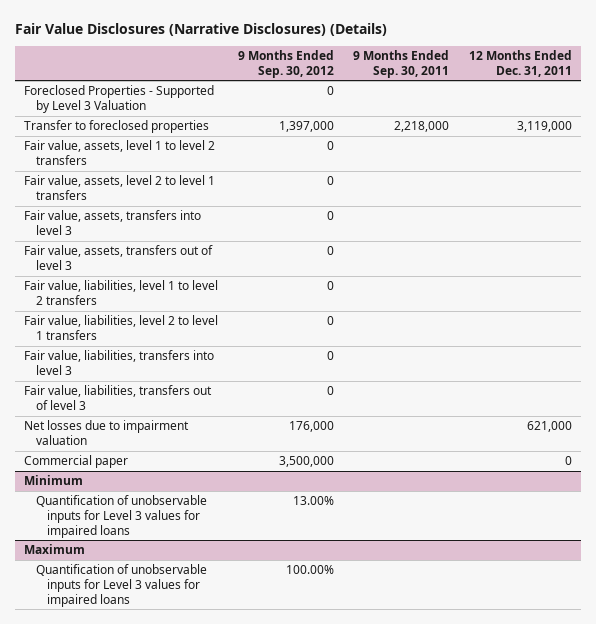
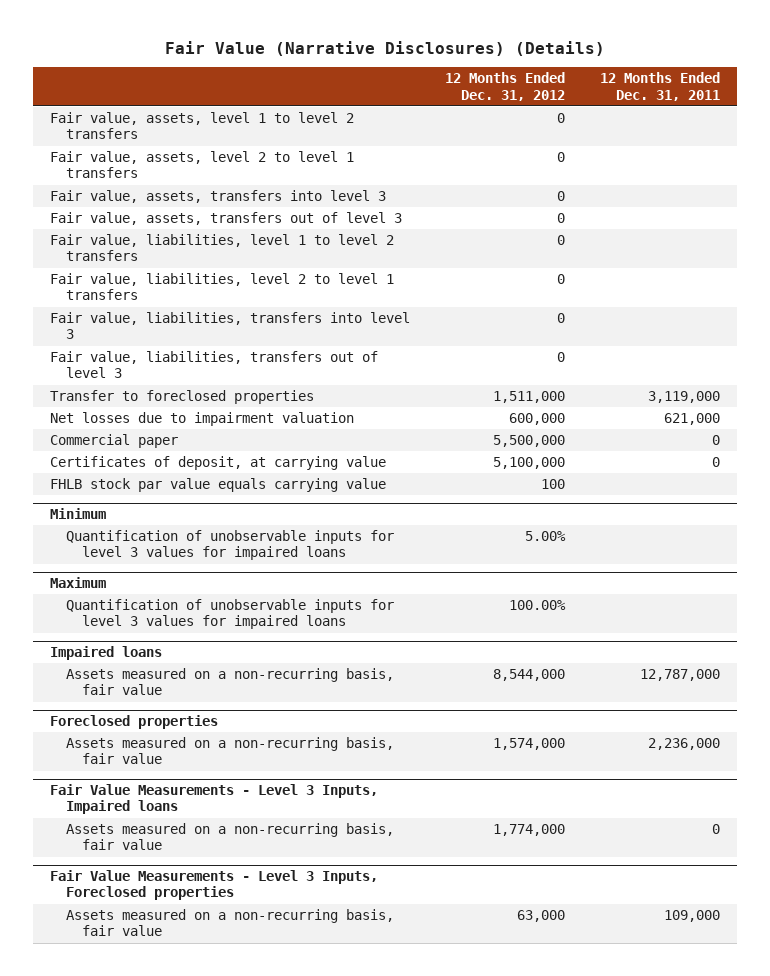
[14,22,387,36] Fair Value Disclosures (Narrative Disclosures) (Details) -> [164,40,605,56] Fair Value (Narrative Disclosures) (Details)
[237,50,334,78] 9 Months Ended Sep. 30, 2012 -> none
[353,50,450,78] 9 Months Ended Sep. 30, 2011 -> none
none -> [444,72,565,101] 12 Months Ended Dec. 31, 2012
[24,85,215,114] Foreclosed Properties - Supported by Level 3 Valuation -> none
[24,120,210,134] Transfer to foreclosed properties -> [50,390,315,405] Transfer to foreclosed properties
none -> [50,456,387,471] Certificates of deposit, at carrying value
none -> [50,478,387,493] FHLB stock par value equals carrying value
[35,495,207,538] Quantification of unobservable inputs for Level 3 values for impaired loans -> [66,530,395,561] Quantification of unobservable inputs for level 3 values for impaired loans
[35,564,207,607] Quantification of unobservable inputs for Level 3 values for impaired loans -> [66,599,395,630] Quantification of unobservable inputs for level 3 values for impaired loans
none -> [50,646,163,661] Impaired loans
none -> [66,668,395,696] Assets measured on a non-recurring basis, fair value
none -> [50,715,219,730] Foreclosed properties
none -> [66,737,395,765] Assets measured on a non-recurring basis, fair value
none -> [50,784,379,815] Fair Value Measurements - Level 3 Inputs, Impaired loans
none -> [66,823,395,851] Assets measured on a non-recurring basis, fair value
none -> [50,870,379,901] Fair Value Measurements - Level 3 Inputs, Foreclosed properties
none -> [66,909,395,937] Assets measured on a non-recurring basis, fair value

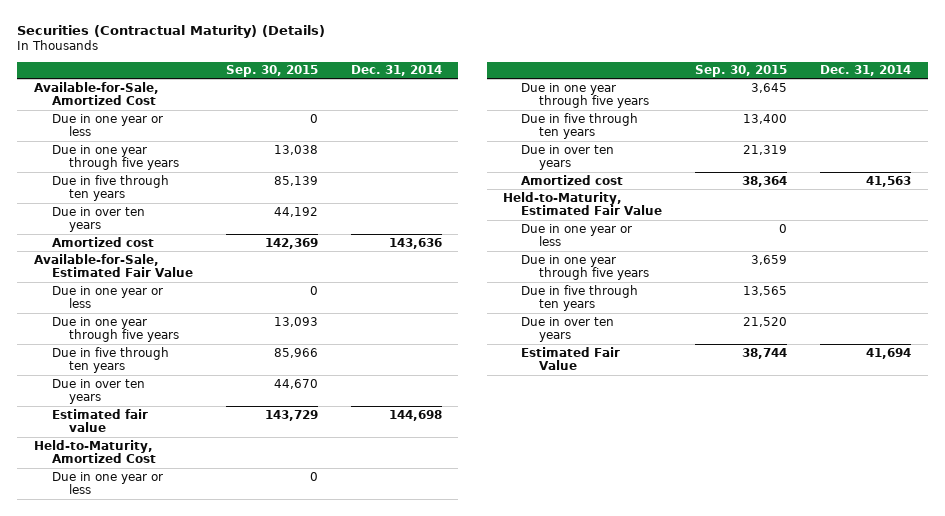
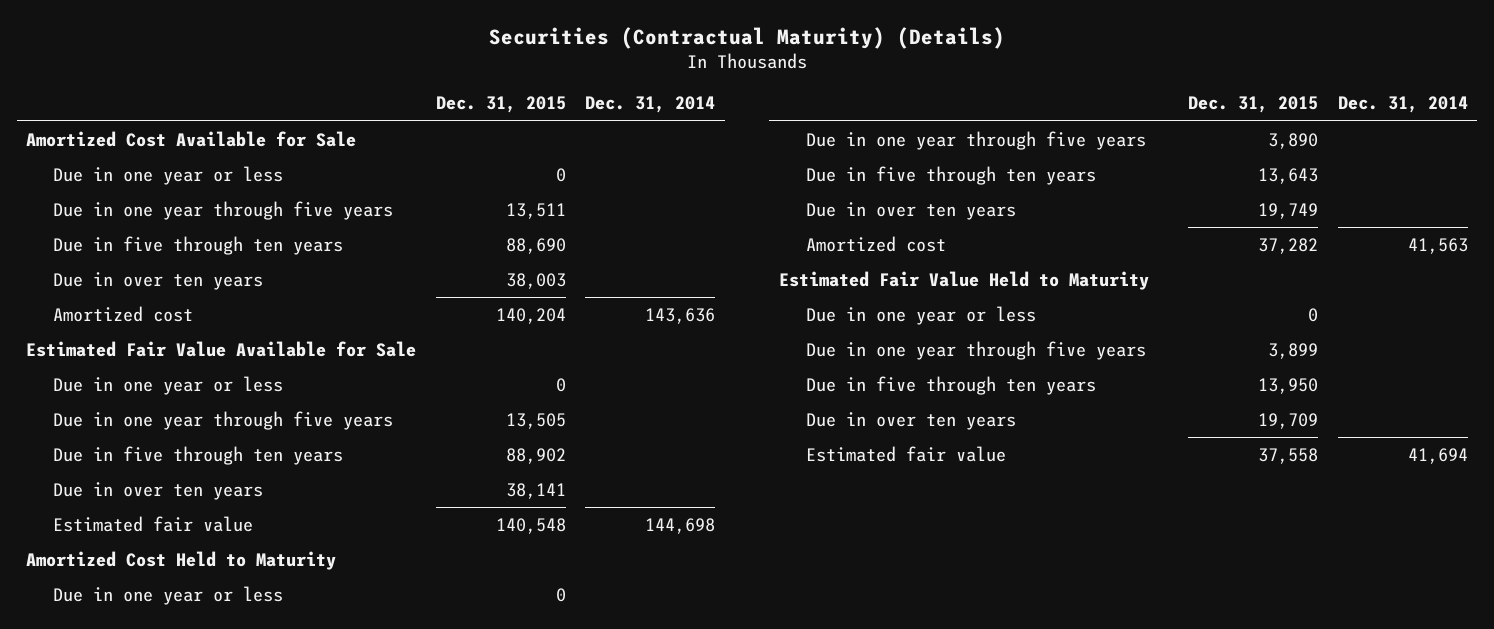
[225,65,318,78] Sep. 30, 2015 -> none
none -> [435,96,566,114] Dec. 31, 2015
[33,81,159,106] Available-for-Sale, Amortized Cost -> [26,130,357,147] Amortized Cost Available for Sale
[33,253,193,278] Available-for-Sale, Estimated Fair Value -> [26,340,417,357] Estimated Fair Value Available for Sale
[33,439,156,464] Held-to-Maturity, Amortized Cost -> [26,550,337,570] Amortized Cost Held to Maturity
[503,191,663,216] Held-to-Maturity, Estimated Fair Value -> [778,270,1149,290] Estimated Fair Value Held to Maturity
[521,346,621,371] Estimated Fair Value -> [806,445,1007,462] Estimated fair value

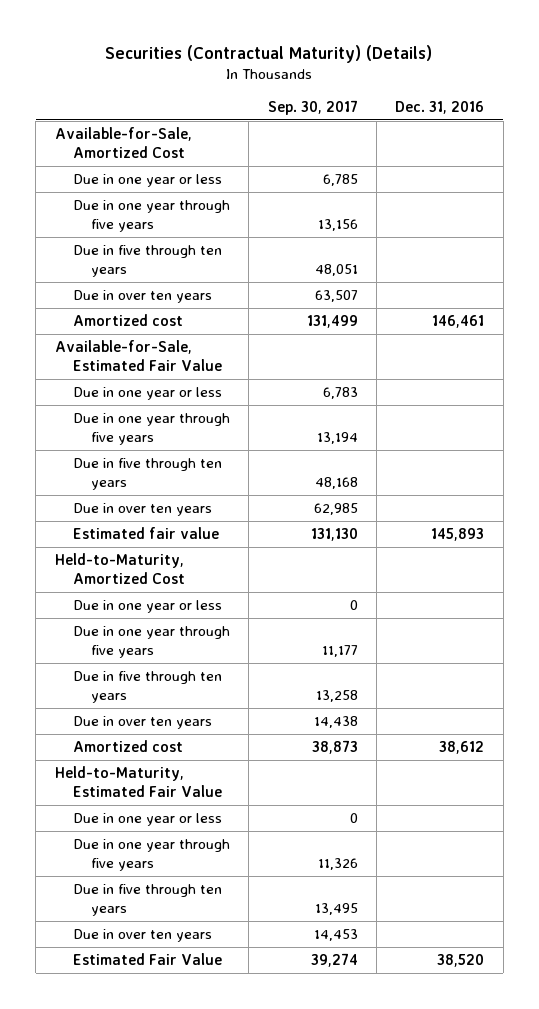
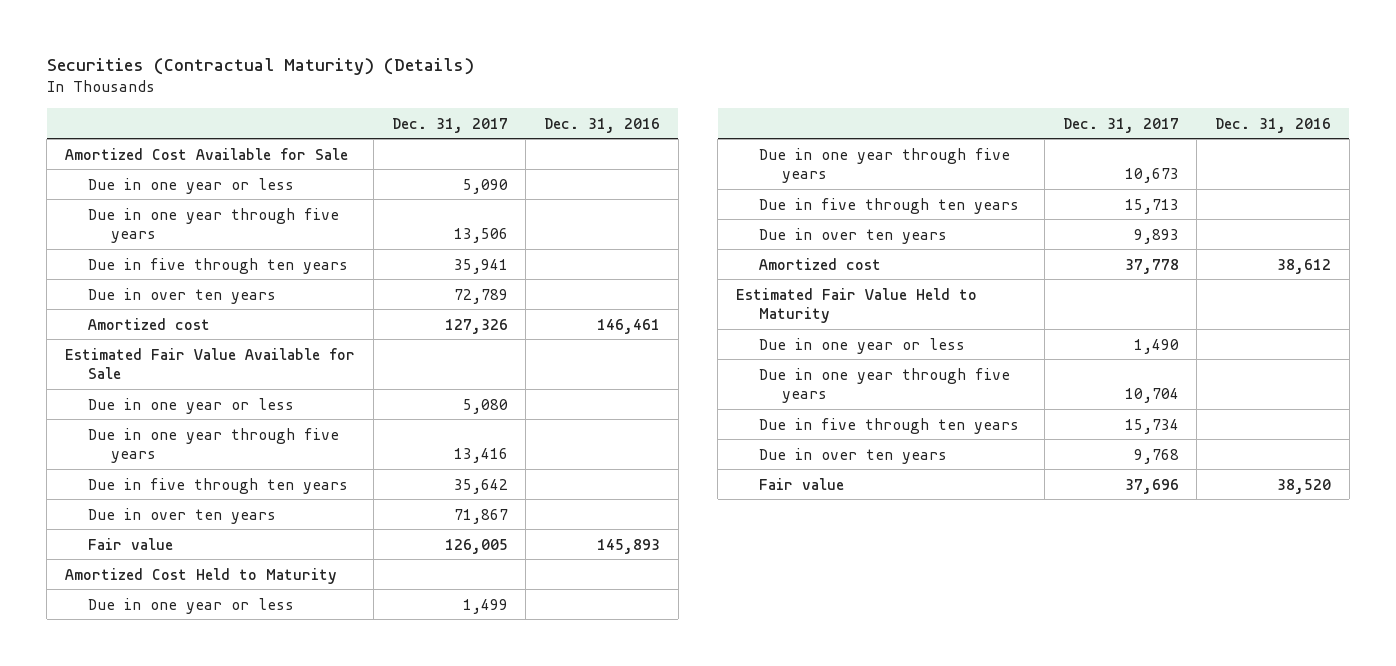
[267,99,358,115] Sep. 30, 2017 -> none
none -> [391,117,508,133] Dec. 31, 2017
[54,127,192,158] Available-for-Sale, Amortized Cost -> [64,147,348,160] Amortized Cost Available for Sale
[54,340,222,371] Available-for-Sale, Estimated Fair Value -> [64,347,355,380] Estimated Fair Value Available for Sale
[72,527,219,540] Estimated fair value -> [88,537,174,550] Fair value
[54,553,185,584] Held-to-Maturity, Amortized Cost -> [64,567,337,584] Amortized Cost Held to Maturity
[54,766,222,797] Held-to-Maturity, Estimated Fair Value -> [735,287,977,324] Estimated Fair Value Held to Maturity
[72,953,222,966] Estimated Fair Value -> [759,477,845,490] Fair value

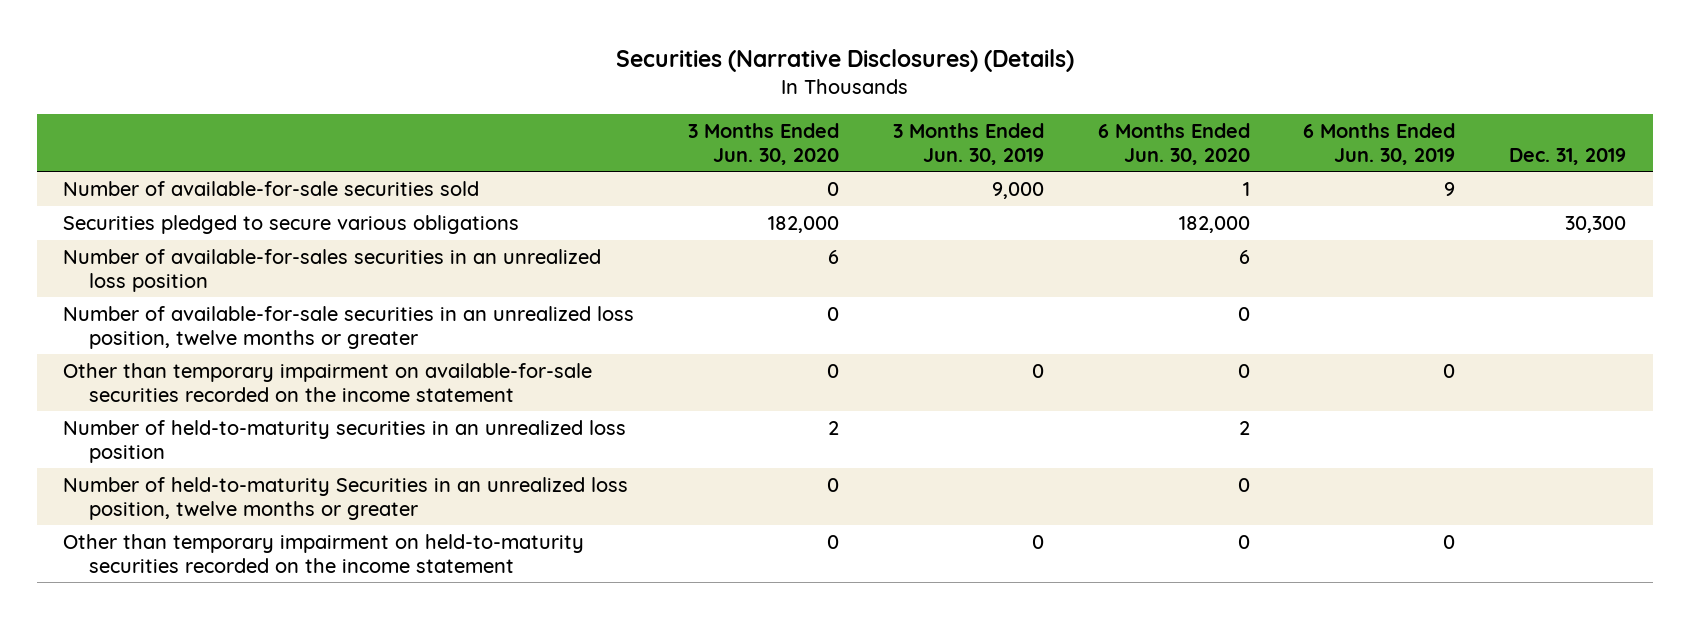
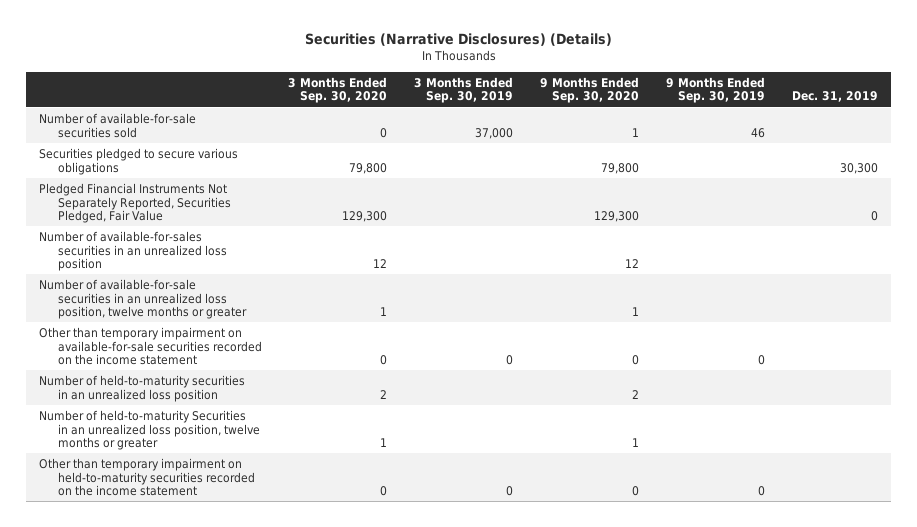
[688,122,840,165] 3 Months Ended Jun. 30, 2020 -> none
[892,122,1044,165] 3 Months Ended Jun. 30, 2019 -> none
[1097,122,1250,165] 6 Months Ended Jun. 30, 2020 -> none
[1303,122,1456,165] 6 Months Ended Jun. 30, 2019 -> none
none -> [288,76,388,104] 3 Months Ended Sep. 30, 2020
none -> [414,76,514,104] 3 Months Ended Sep. 30, 2019
none -> [540,76,640,104] 9 Months Ended Sep. 30, 2020
none -> [666,76,766,104] 9 Months Ended Sep. 30, 2019
none -> [39,183,231,224] Pledged Financial Instruments Not Separately Reported, Securities Pledged, Fair Value

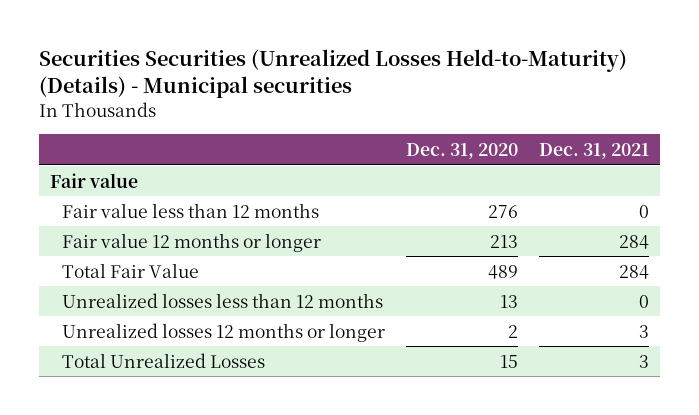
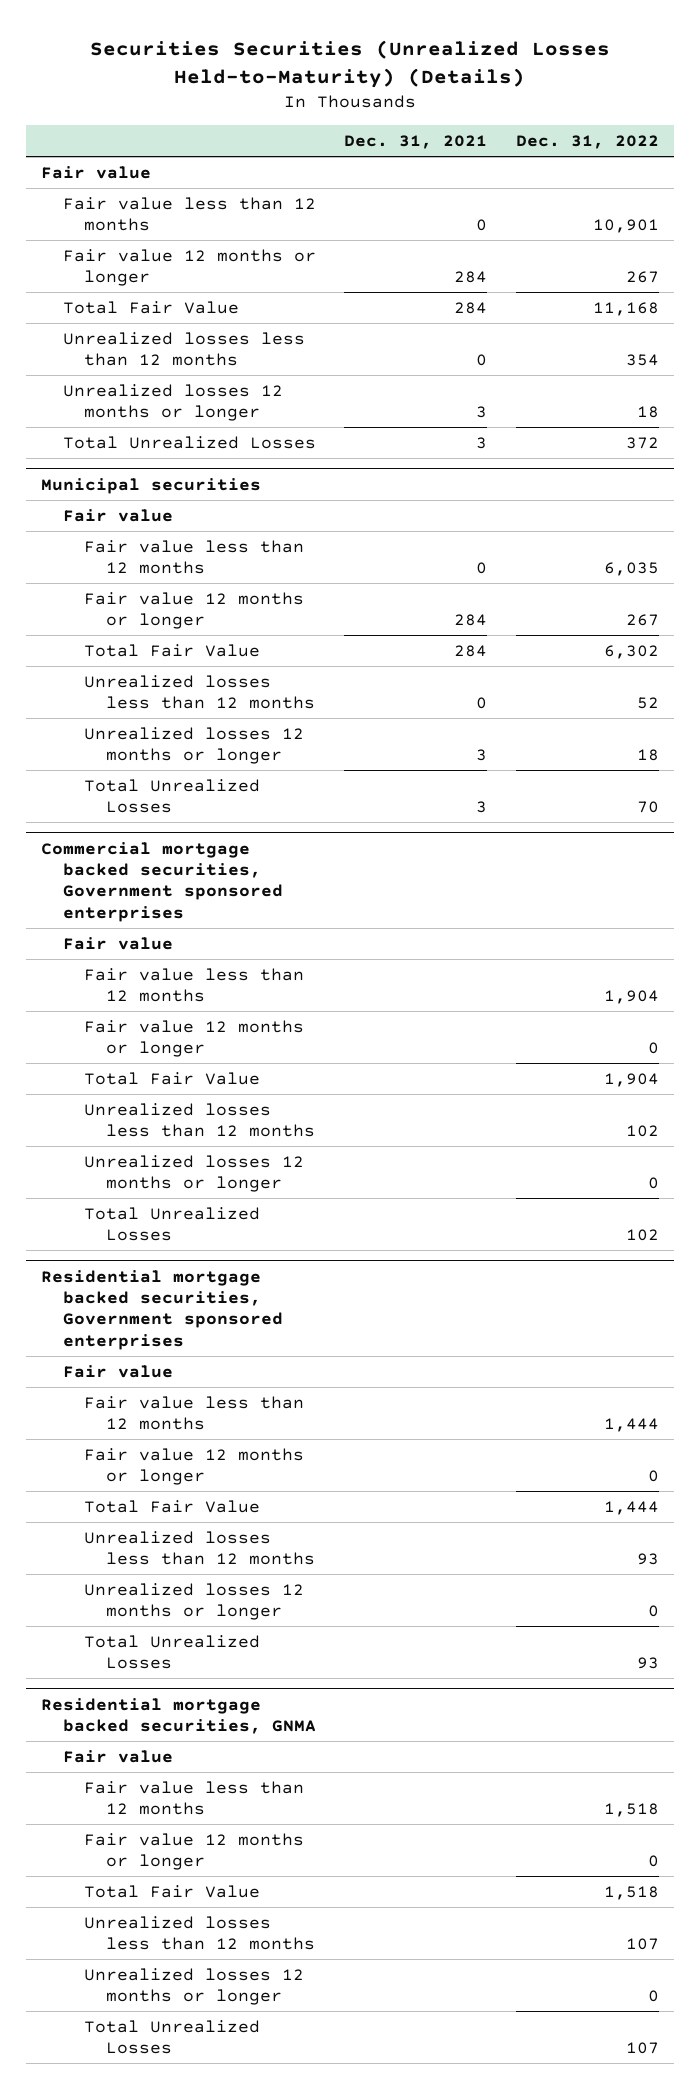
[39,49,628,99] Securities Securities (Unrealized Losses Held-to-Maturity) (Details) - Municipal securities -> [90,39,611,88] Securities Securities (Unrealized Losses Held-to-Maturity) (Details)
[406,143,519,160] Dec. 31, 2020 -> none
none -> [516,135,660,150] Dec. 31, 2022
none -> [40,477,261,494] Municipal securities
none -> [62,508,173,522] Fair value
none -> [84,539,305,575] Fair value less than 12 months
none -> [84,591,305,630] Fair value 12 months or longer
none -> [84,643,261,657] Total Fair Value
none -> [84,674,316,710] Unrealized losses less than 12 months
none -> [84,726,305,765] Unrealized losses 12 months or longer
none -> [84,778,261,814] Total Unrealized Losses
none -> [40,841,283,922] Commercial mortgage backed securities, Government sponsored enterprises
none -> [62,936,173,950] Fair value
none -> [84,967,305,1003] Fair value less than 12 months
none -> [84,1019,305,1058] Fair value 12 months or longer
none -> [84,1071,261,1085] Total Fair Value
none -> [84,1102,316,1138] Unrealized losses less than 12 months
none -> [84,1154,305,1193] Unrealized losses 12 months or longer
none -> [84,1206,261,1242] Total Unrealized Losses
none -> [40,1269,283,1350] Residential mortgage backed securities, Government sponsored enterprises
none -> [62,1364,173,1378] Fair value
none -> [84,1395,305,1431] Fair value less than 12 months
none -> [84,1447,305,1486] Fair value 12 months or longer
none -> [84,1499,261,1513] Total Fair Value
none -> [84,1530,316,1566] Unrealized losses less than 12 months
none -> [84,1582,305,1621] Unrealized losses 12 months or longer
none -> [84,1634,261,1670] Total Unrealized Losses
none -> [40,1697,316,1734] Residential mortgage backed securities, GNMA
none -> [62,1749,173,1763] Fair value
none -> [84,1780,305,1816] Fair value less than 12 months
none -> [84,1832,305,1871] Fair value 12 months or longer
none -> [84,1884,261,1898] Total Fair Value
none -> [84,1915,316,1951] Unrealized losses less than 12 months
none -> [84,1967,305,2006] Unrealized losses 12 months or longer
none -> [84,2019,261,2055] Total Unrealized Losses

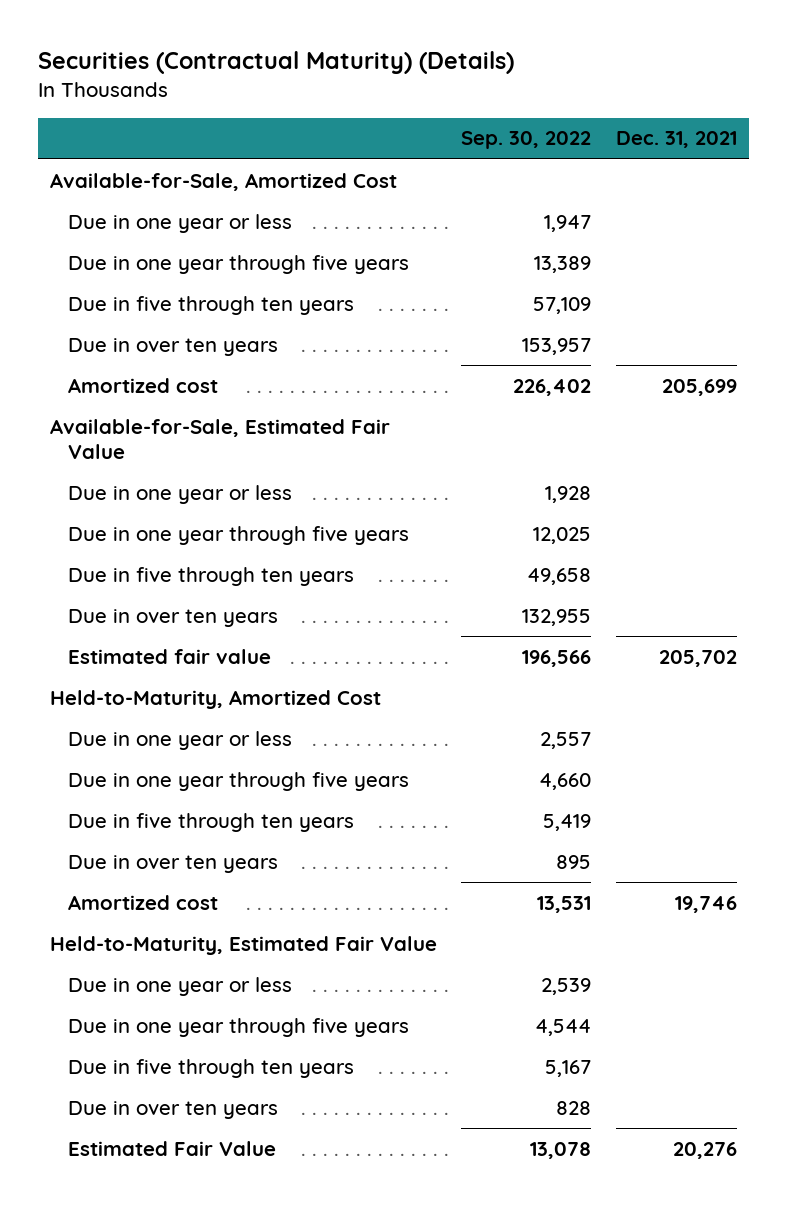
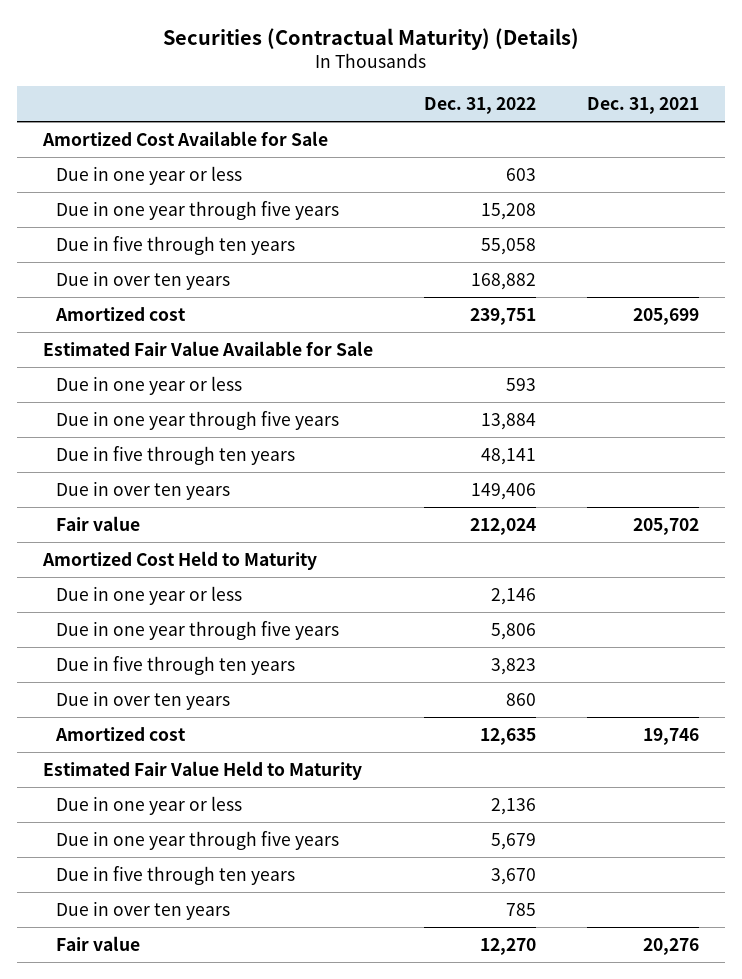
[461,131,592,150] Sep. 30, 2022 -> none
none -> [424,97,537,115] Dec. 31, 2022
[49,172,397,191] Available-for-Sale, Amortized Cost -> [42,131,329,147] Amortized Cost Available for Sale
[49,418,390,460] Available-for-Sale, Estimated Fair Value -> [43,341,374,357] Estimated Fair Value Available for Sale
[67,648,271,664] Estimated fair value -> [56,516,141,532] Fair value
[49,689,381,709] Held-to-Maturity, Amortized Cost -> [42,551,318,571] Amortized Cost Held to Maturity
[49,935,437,955] Held-to-Maturity, Estimated Fair Value -> [43,761,363,781] Estimated Fair Value Held to Maturity
[67,1140,276,1156] Estimated Fair Value -> [56,936,141,952] Fair value

